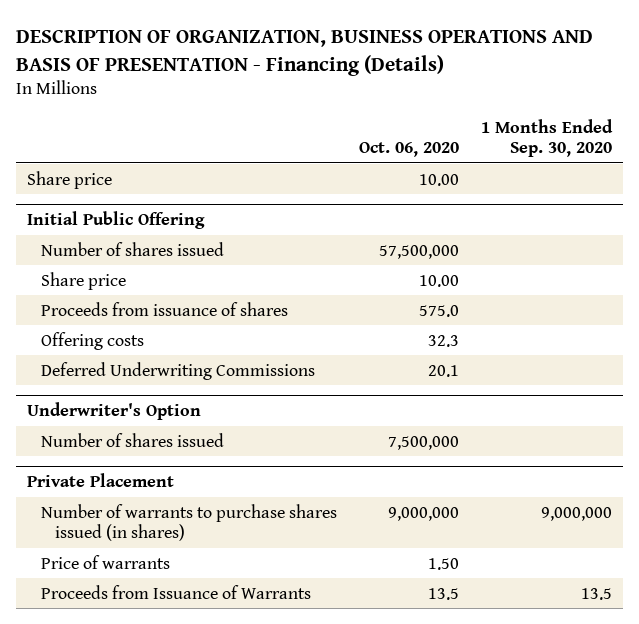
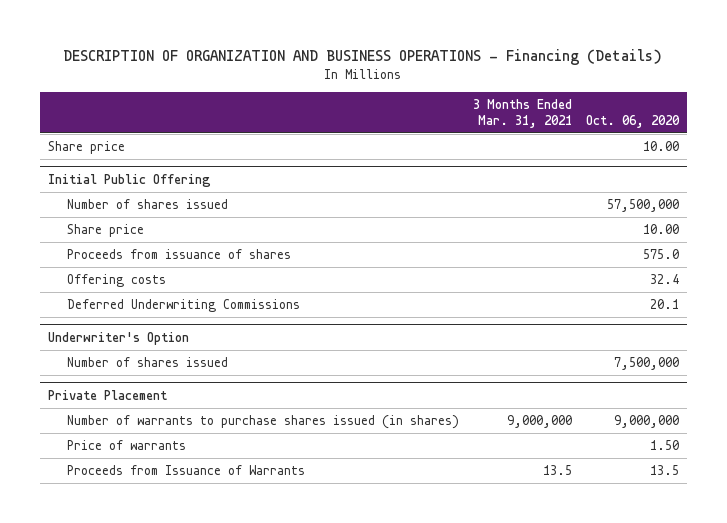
[15,30,593,76] DESCRIPTION OF ORGANIZATION, BUSINESS OPERATIONS AND BASIS OF PRESENTATION - Financing (Details) -> [63,48,663,65] DESCRIPTION OF ORGANIZATION AND BUSINESS OPERATIONS - Financing (Details)
[481,118,614,158] 1 Months Ended Sep. 30, 2020 -> none
none -> [472,98,572,128] 3 Months Ended Mar. 31, 2021
[428,334,460,347] 32.3 -> [650,274,680,285] 32.4

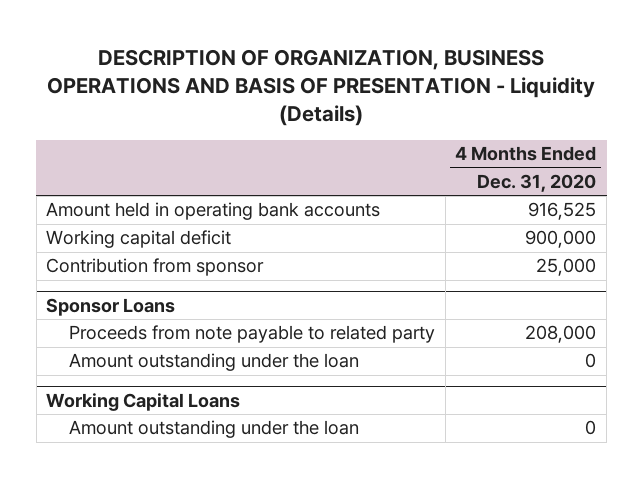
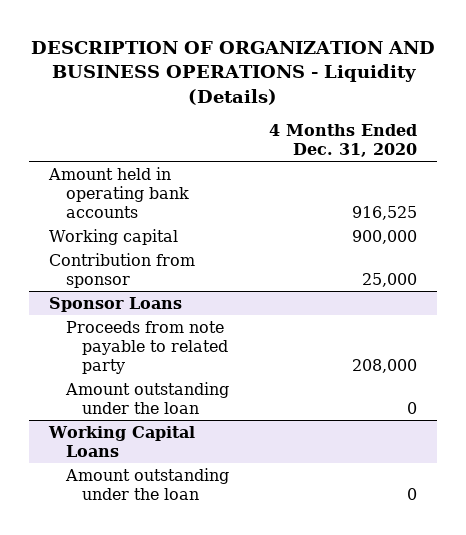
[47,48,596,127] DESCRIPTION OF ORGANIZATION, BUSINESS OPERATIONS AND BASIS OF PRESENTATION - Liquidity (Details) -> [30,40,435,105] DESCRIPTION OF ORGANIZATION AND BUSINESS OPERATIONS - Liquidity (Details)
[46,230,232,249] Working capital deficit -> [49,228,179,245] Working capital

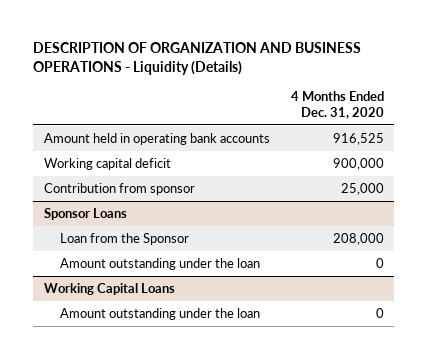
[49,228,179,245] Working capital -> [43,157,171,170] Working capital deficit
[65,320,228,374] Proceeds from note payable to related party -> [59,232,189,245] Loan from the Sponsor

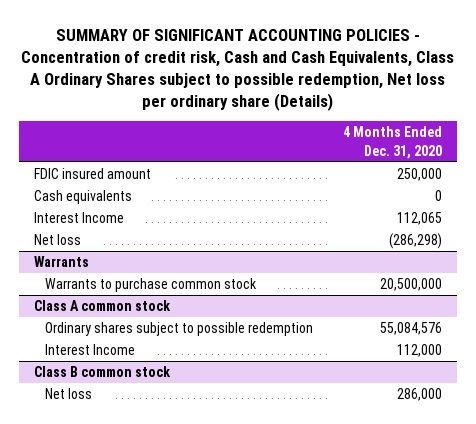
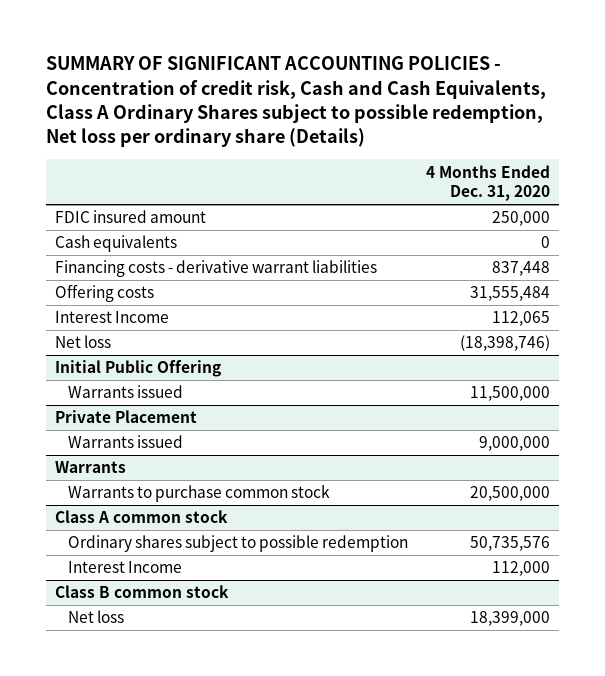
none -> [54,260,377,278] Financing costs - derivative warrant liabilities
none -> [54,284,154,303] Offering costs
[389,233,443,250] (286,298) -> [460,335,551,352] (18,398,746)
none -> [54,360,221,378] Initial Public Offering
none -> [67,385,183,399] Warrants issued
none -> [54,410,197,424] Private Placement
none -> [67,435,183,449] Warrants issued
[380,322,443,336] 55,084,576 -> [470,536,551,552] 50,735,576
[397,388,443,402] 286,000 -> [470,611,551,627] 18,399,000

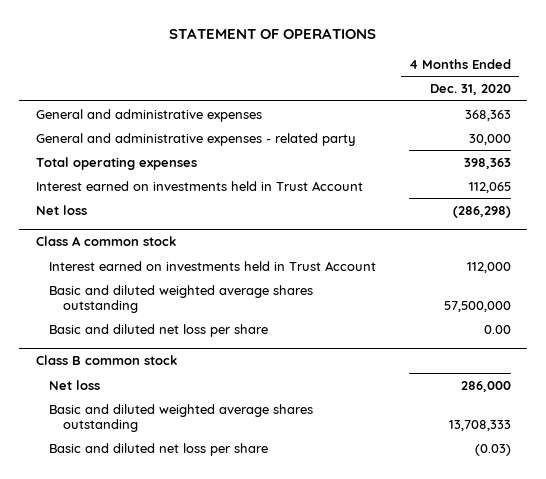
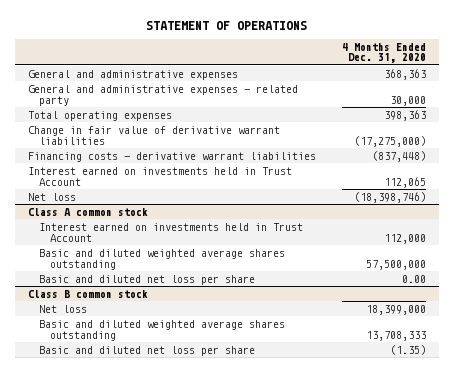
none -> [28,125,281,145] Change in fair value of derivative warrant liabilities
none -> [28,151,317,162] Financing costs - derivative warrant liabilities
[452,205,511,218] (286,298) -> [353,191,426,203] (18,398,746)
[460,380,511,392] 286,000 -> [365,304,426,315] 18,399,000
[474,443,511,456] (0.03) -> [389,344,426,355] (1.35)

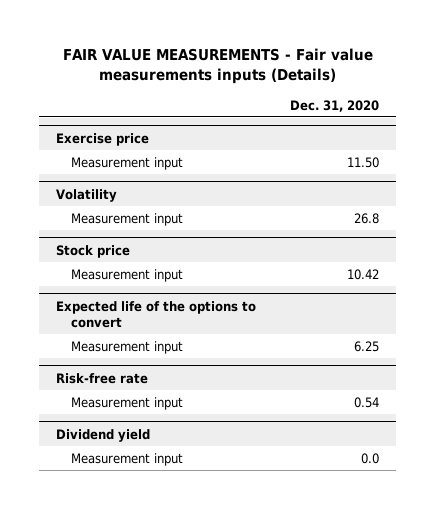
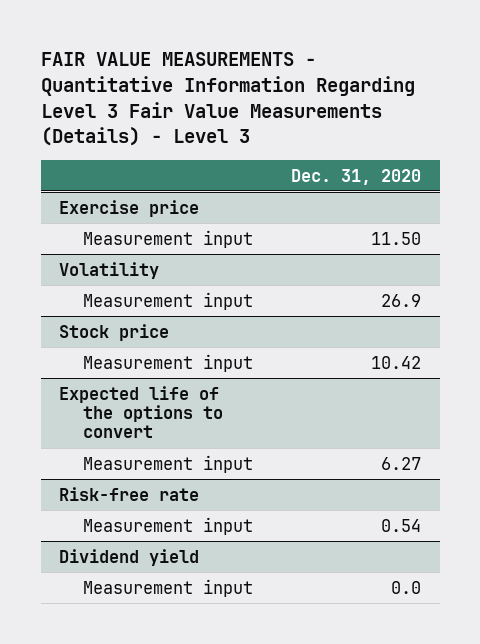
[62,47,373,84] FAIR VALUE MEASUREMENTS - Fair value measurements inputs (Details) -> [40,52,415,147] FAIR VALUE MEASUREMENTS - Quantitative Information Regarding Level 3 Fair Value Measurements (Details) - Level 3
[354,212,380,224] 26.8 -> [380,293,421,307] 26.9
[354,340,380,352] 6.25 -> [380,456,421,470] 6.27

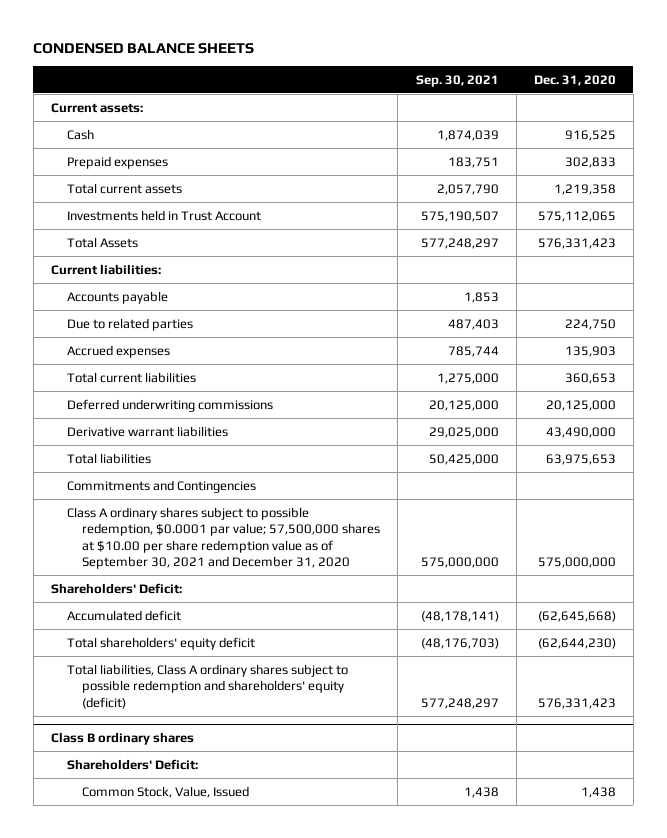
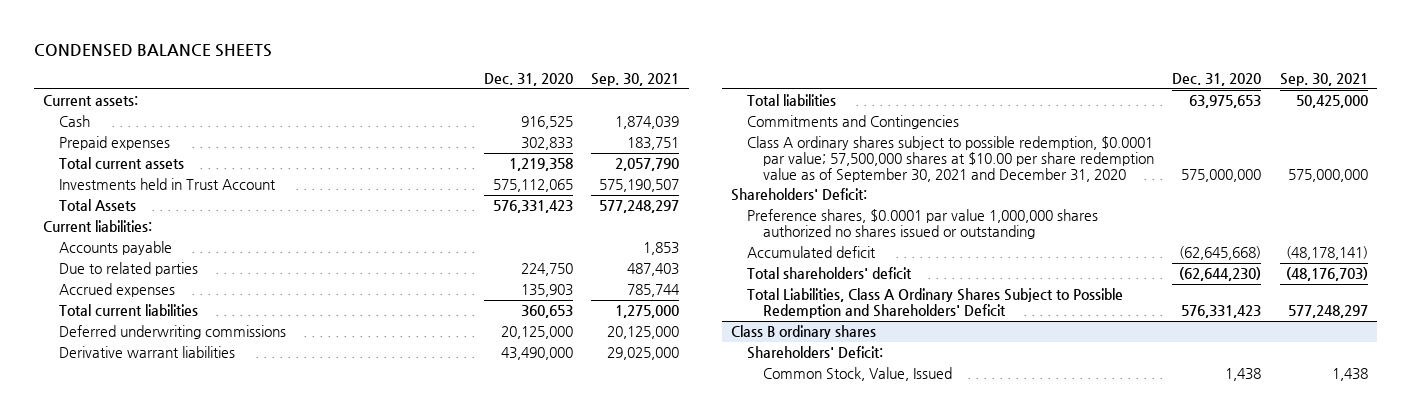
none -> [747,209,1099,239] Preference shares, $0.0001 par value 1,000,000 shares authorized no shares issued or outstanding
[66,636,255,650] Total shareholders' equity deficit -> [747,267,913,280] Total shareholders' deficit
[66,663,348,709] Total liabilities, Class A ordinary shares subject to possible redemption and shareholders' equity (deficit) -> [747,288,1124,318] Total Liabilities, Class A Ordinary Shares Subject to Possible Redemption and Shareholders' Deficit

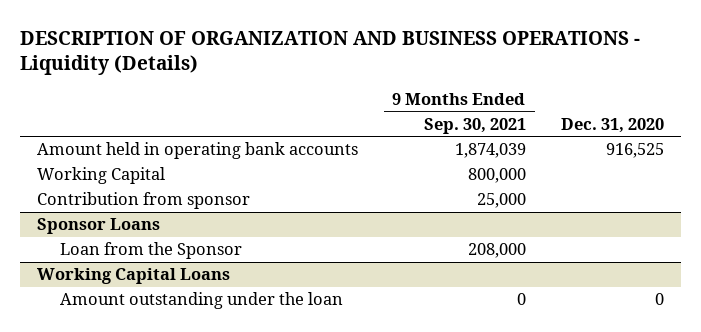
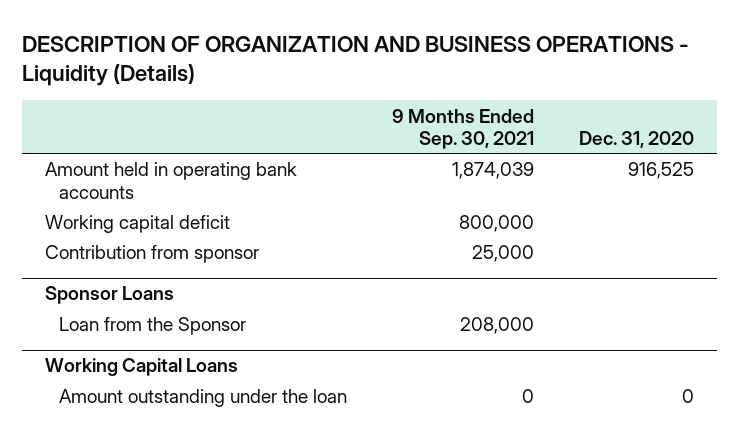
[36,167,165,185] Working Capital -> [44,215,230,234] Working capital deficit

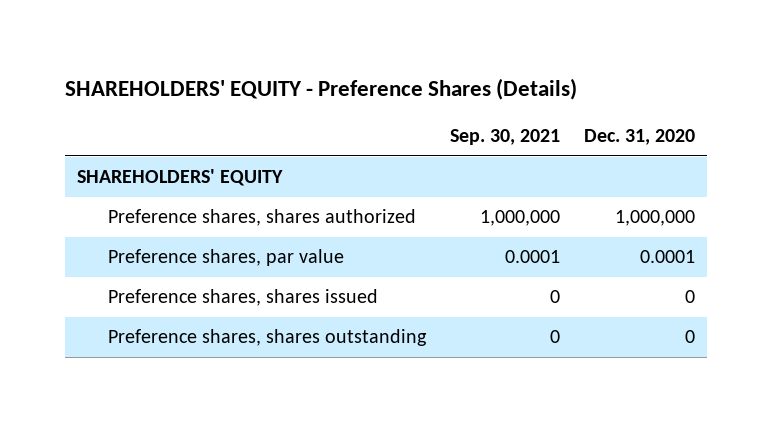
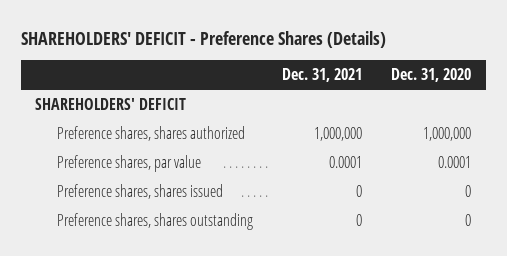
[64,77,577,100] SHAREHOLDERS' EQUITY - Preference Shares (Details) -> [20,30,386,48] SHAREHOLDERS' DEFICIT - Preference Shares (Details)
[449,129,560,146] Sep. 30, 2021 -> none
none -> [282,68,363,83] Dec. 31, 2021
[77,169,284,187] SHAREHOLDERS' EQUITY -> [35,98,187,111] SHAREHOLDERS' DEFICIT

